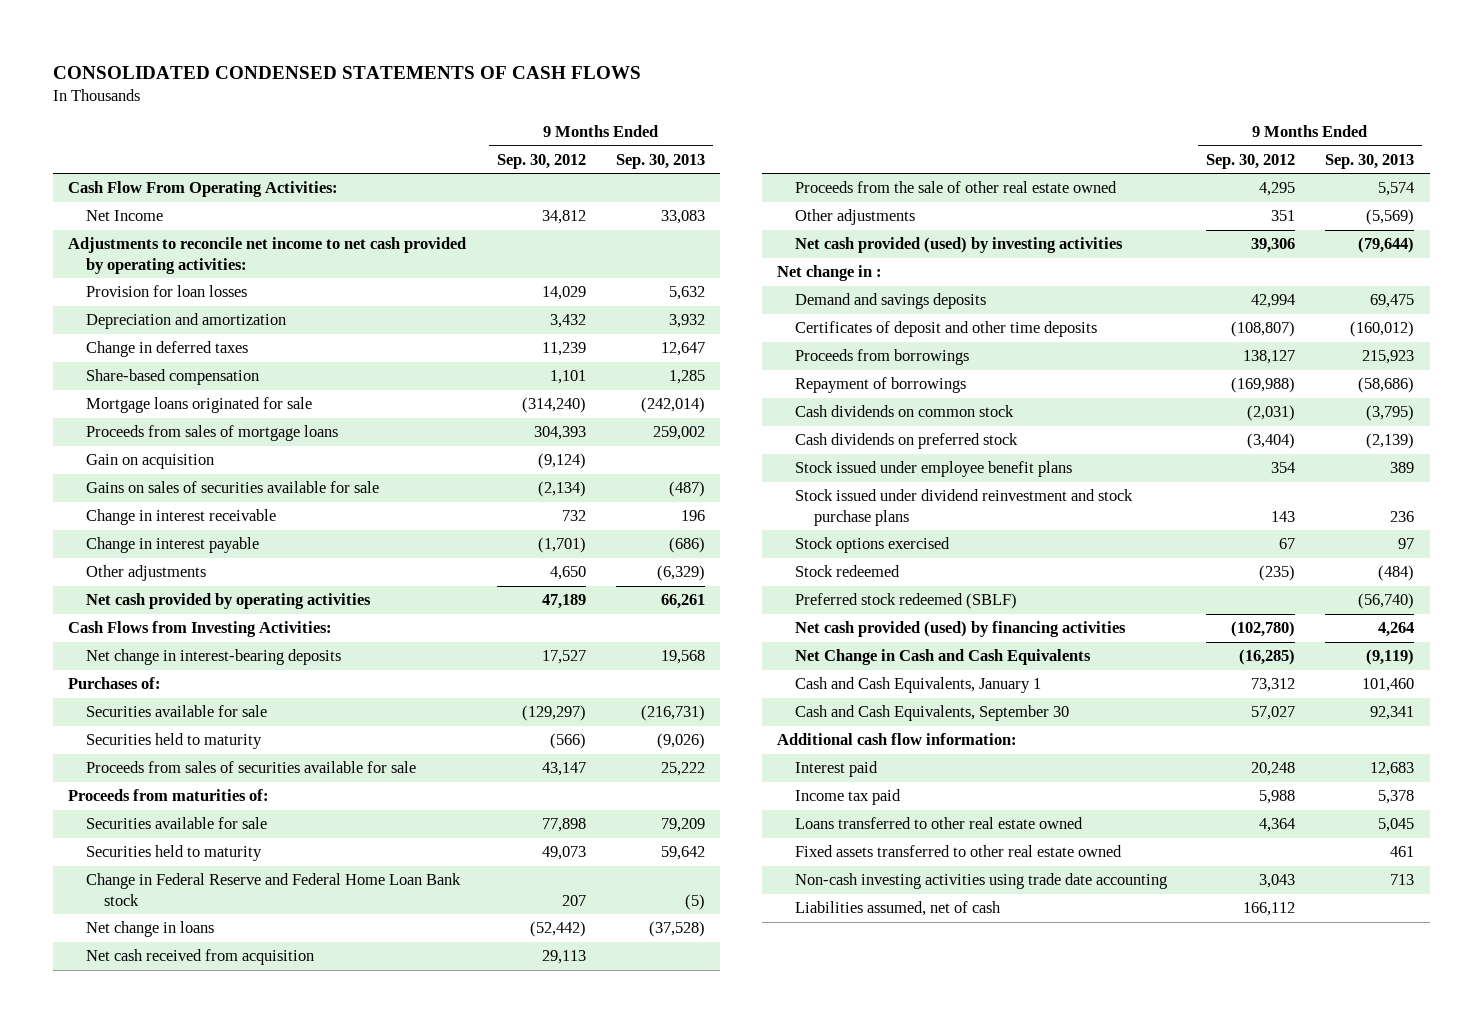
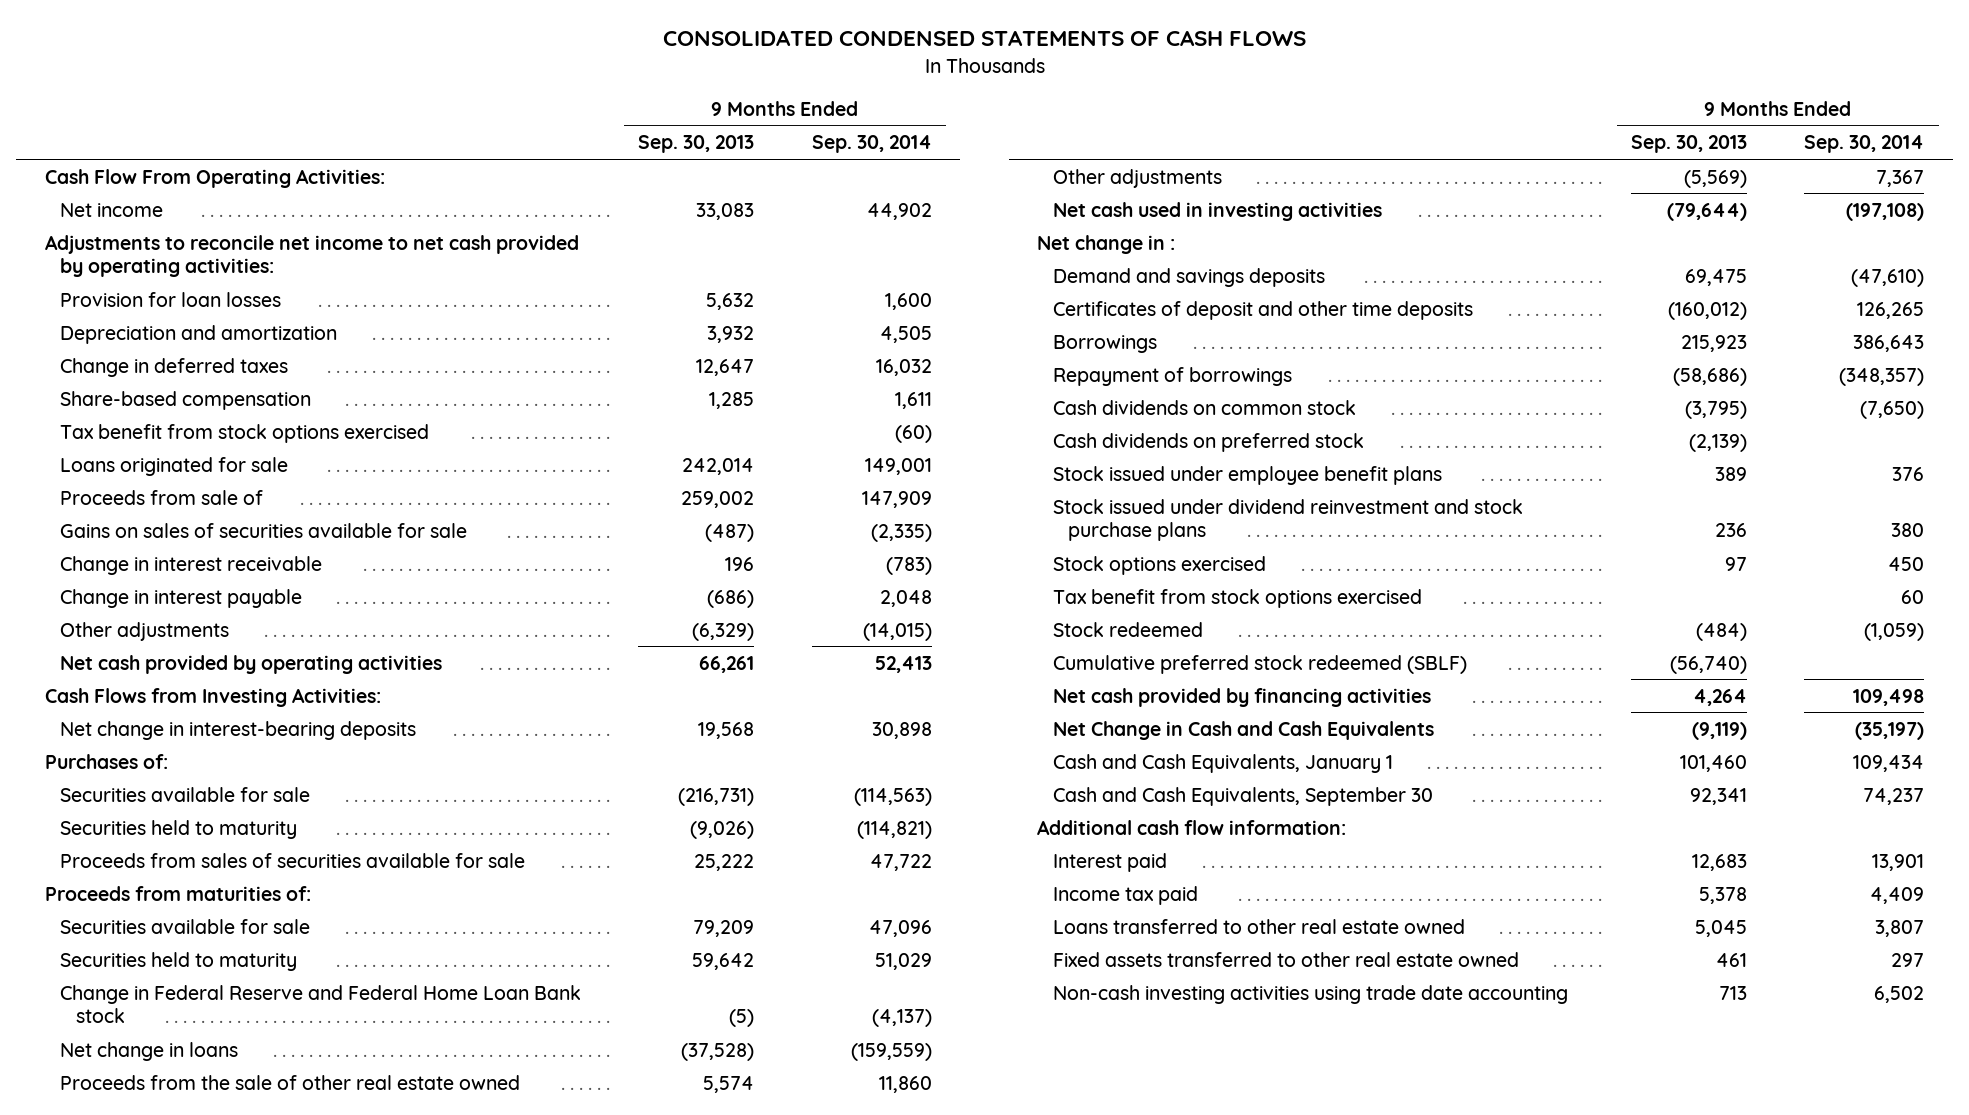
[496,153,586,169] Sep. 30, 2012 -> none
none -> [811,135,932,154] Sep. 30, 2014
[86,210,164,222] Net Income -> [60,202,164,217] Net income
[86,454,215,470] Gain on acquisition -> none
none -> [60,423,430,443] Tax benefit from stock options exercised
[86,397,313,414] Mortgage loans originated for sale -> [60,456,289,476] Loans originated for sale
[641,397,706,414] (242,014) -> [682,457,755,475] 242,014
[86,425,339,442] Proceeds from sales of mortgage loans -> [60,489,264,505] Proceeds from sale of
[86,949,315,966] Net cash received from acquisition -> none
[795,237,1124,254] Net cash provided (used) by investing activities -> [1052,201,1382,221] Net cash used in investing activities
[795,349,970,366] Proceeds from borrowings -> [1052,334,1157,353] Borrowings
none -> [1052,588,1422,608] Tax benefit from stock options exercised
[795,593,1018,610] Preferred stock redeemed (SBLF) -> [1052,654,1467,674] Cumulative preferred stock redeemed (SBLF)
[795,621,1127,638] Net cash provided (used) by financing activities -> [1052,687,1431,707] Net cash provided by financing activities
[795,901,1002,917] Liabilities assumed, net of cash -> none

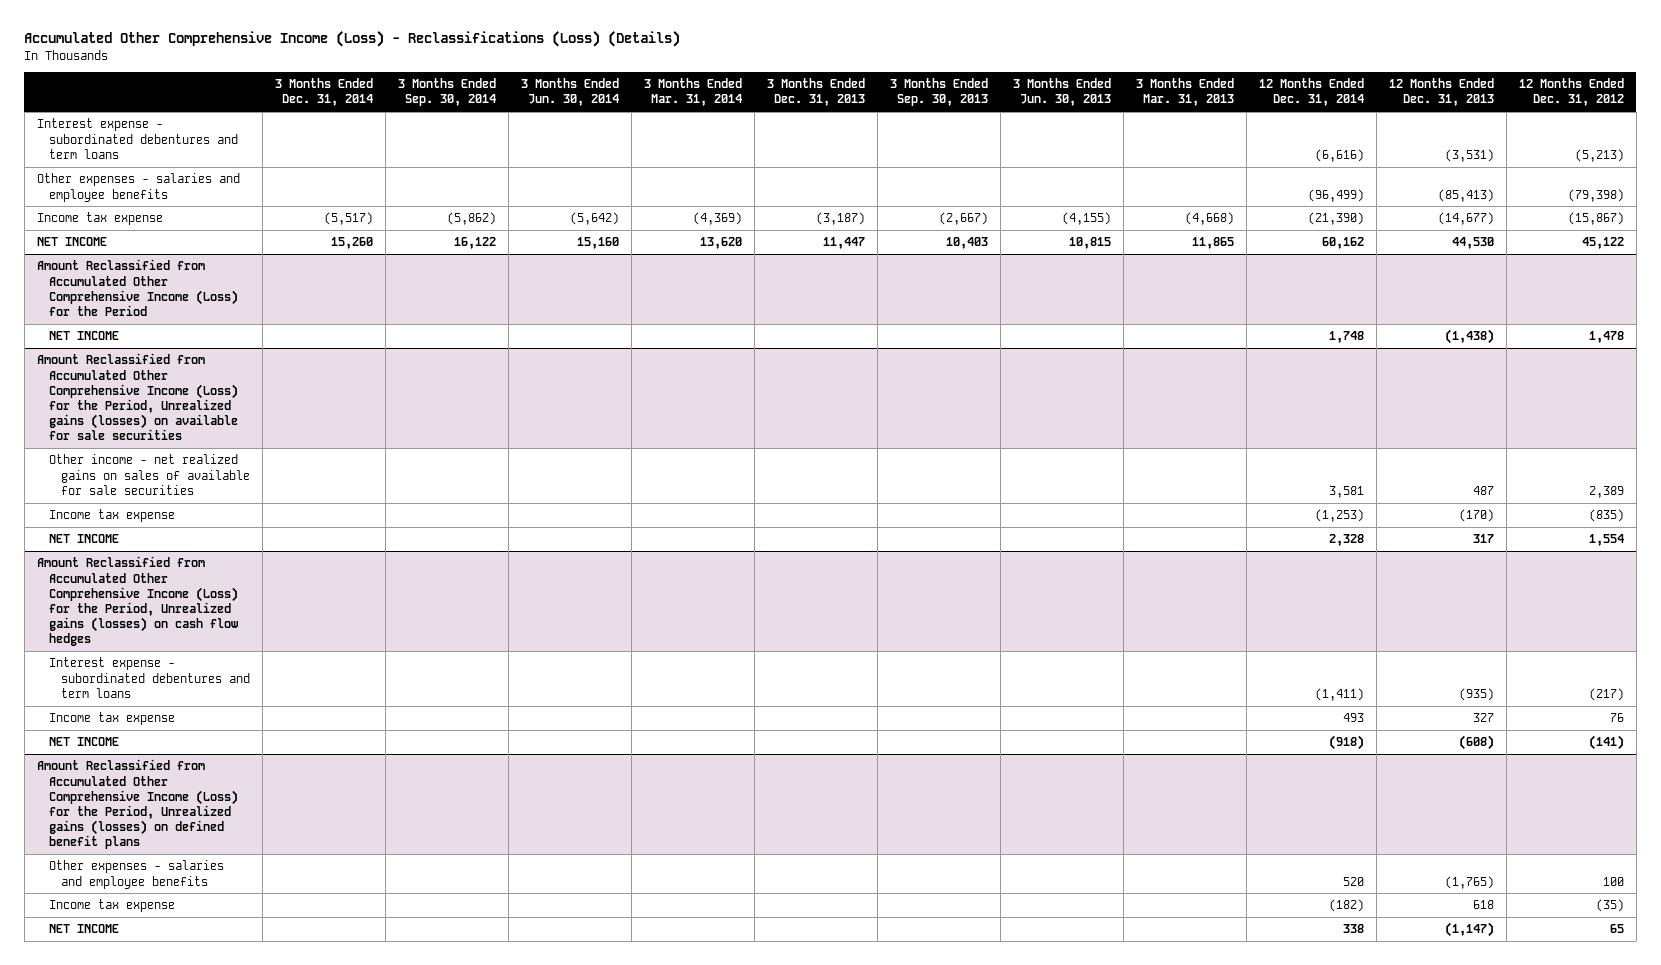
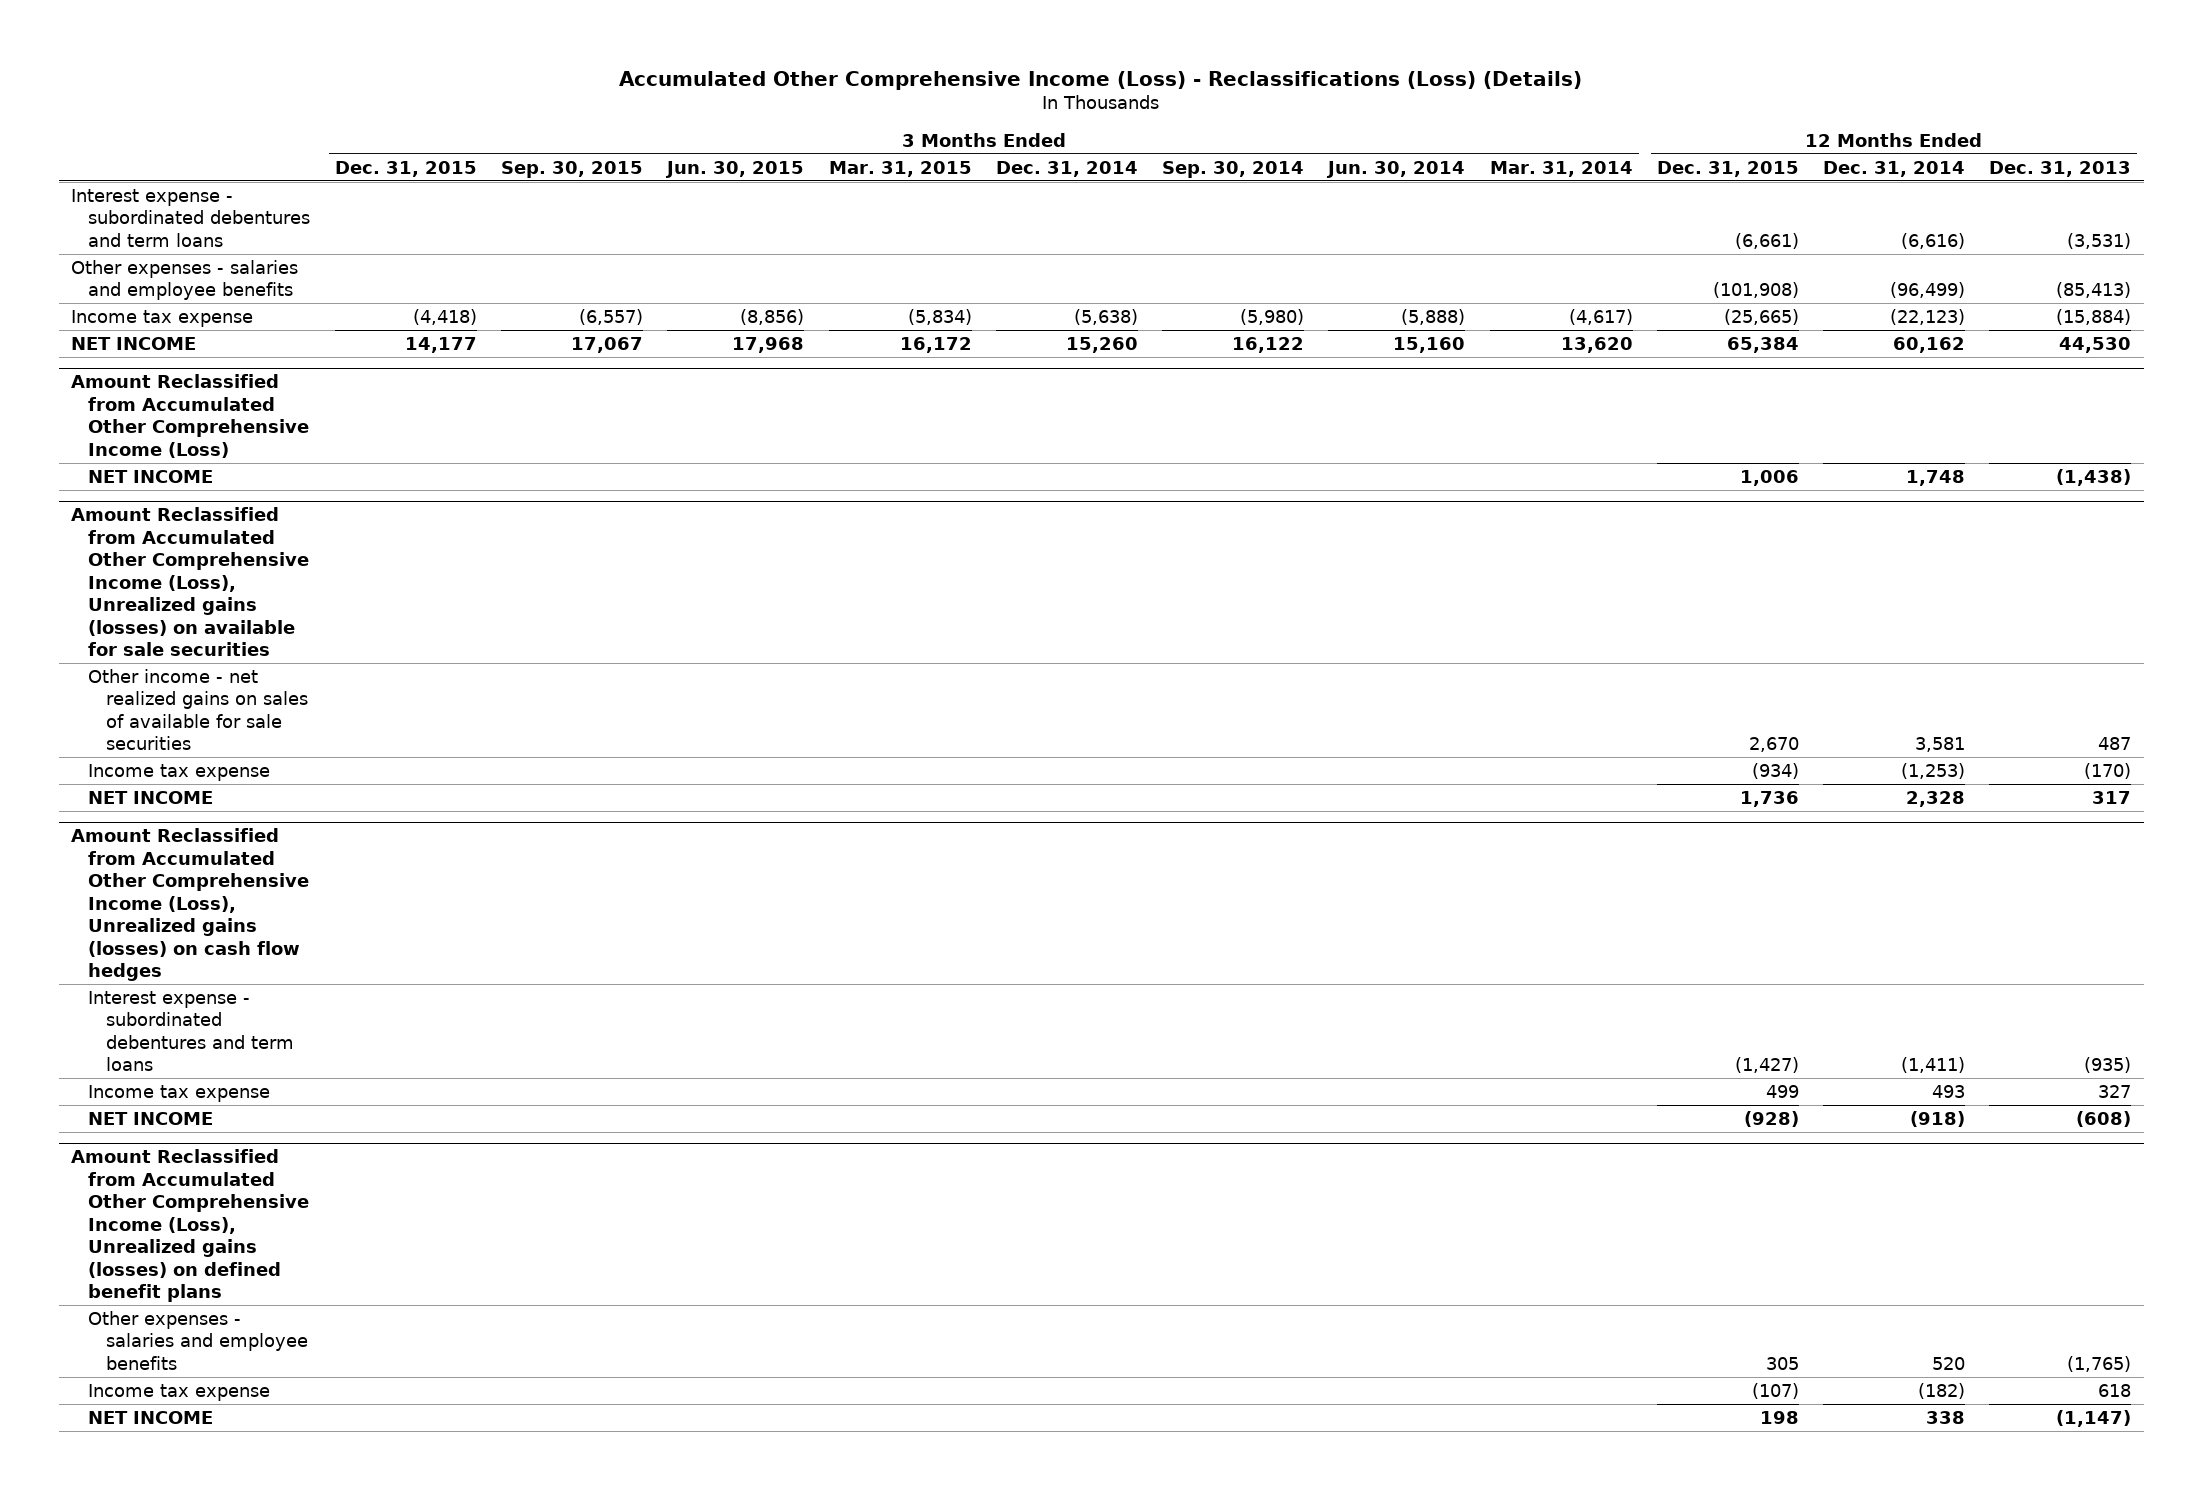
[766,78,865,107] 3 Months Ended Dec. 31, 2013 -> none
[889,78,988,107] 3 Months Ended Sep. 30, 2013 -> none
[1012,78,1111,107] 3 Months Ended Jun. 30, 2013 -> none
[1135,78,1234,107] 3 Months Ended Mar. 31, 2013 -> none
[1518,78,1624,107] 12 Months Ended Dec. 31, 2012 -> none
none -> [334,160,477,177] Dec. 31, 2015
none -> [501,160,644,178] Sep. 30, 2015
none -> [665,160,805,178] Jun. 30, 2015
none -> [828,160,972,177] Mar. 31, 2015
none -> [1656,160,1799,177] Dec. 31, 2015
[323,212,373,226] (5,517) -> [1073,308,1138,325] (5,638)
[446,212,496,226] (5,862) -> [1240,308,1305,325] (5,980)
[569,212,619,226] (5,642) -> [1401,308,1466,325] (5,888)
[692,212,742,226] (4,369) -> [1568,308,1633,325] (4,617)
[1307,212,1364,226] (21,390) -> [1890,308,1966,325] (22,123)
[1437,212,1494,226] (14,677) -> [2056,308,2132,325] (15,884)
[36,259,238,316] Amount Reclassified from Accumulated Other Comprehensive Income (Loss) for the Period -> [70,374,310,458] Amount Reclassified from Accumulated Other Comprehensive Income (Loss)
[36,353,238,441] Amount Reclassified from Accumulated Other Comprehensive Income (Loss) for the Period, Unrealized gains (losses) on available for sale securities -> [70,507,310,657] Amount Reclassified from Accumulated Other Comprehensive Income (Loss), Unrealized gains (losses) on available for sale securities
[36,556,238,647] Amount Reclassified from Accumulated Other Comprehensive Income (Loss) for the Period, Unrealized gains (losses) on cash flow hedges -> [70,828,310,982] Amount Reclassified from Accumulated Other Comprehensive Income (Loss), Unrealized gains (losses) on cash flow hedges
[36,759,238,850] Amount Reclassified from Accumulated Other Comprehensive Income (Loss) for the Period, Unrealized gains (losses) on defined benefit plans -> [70,1149,310,1303] Amount Reclassified from Accumulated Other Comprehensive Income (Loss), Unrealized gains (losses) on defined benefit plans

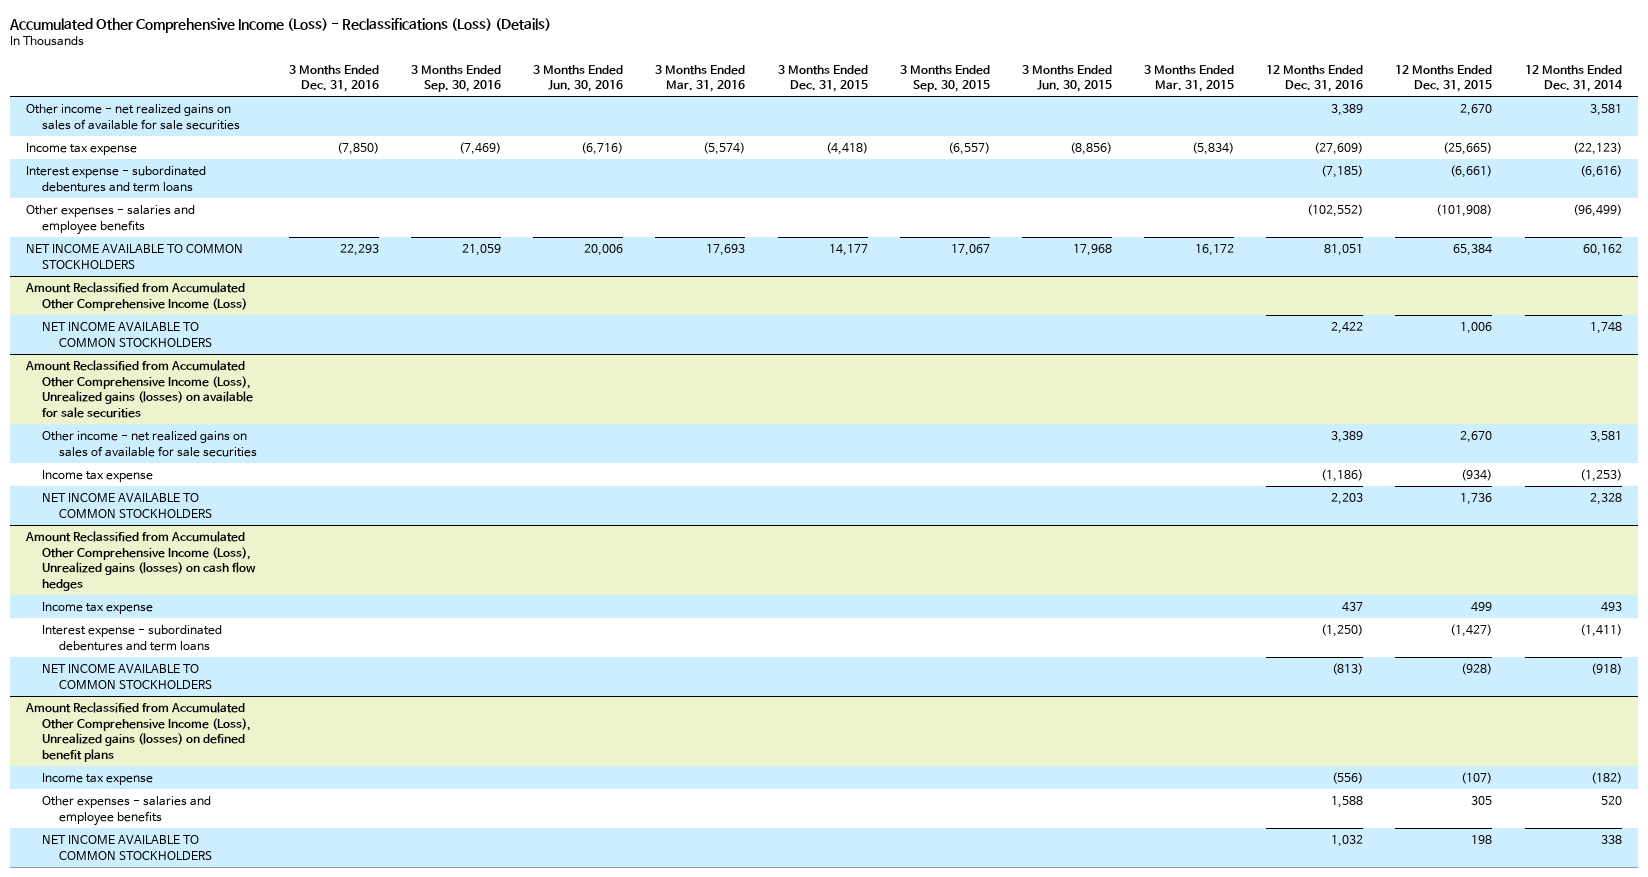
[995,160,1138,177] Dec. 31, 2014 -> none
[1162,160,1305,178] Sep. 30, 2014 -> none
[1326,160,1466,178] Jun. 30, 2014 -> none
[1489,160,1633,177] Mar. 31, 2014 -> none
[1989,160,2132,177] Dec. 31, 2013 -> none
none -> [288,64,379,93] 3 Months Ended Dec. 31, 2016
none -> [411,64,502,93] 3 Months Ended Sep. 30, 2016
none -> [533,64,624,93] 3 Months Ended Jun. 30, 2016
none -> [655,64,746,93] 3 Months Ended Mar. 31, 2016
none -> [1266,64,1364,93] 12 Months Ended Dec. 31, 2016
none -> [25,103,241,130] Other income - net realized gains on sales of available for sale securities
[70,309,253,327] Income tax expense -> [25,142,137,155] Income tax expense
[70,336,196,350] NET INCOME -> [25,243,243,269] NET INCOME AVAILABLE TO COMMON STOCKHOLDERS
[88,469,214,483] NET INCOME -> [42,321,212,347] NET INCOME AVAILABLE TO COMMON STOCKHOLDERS
[88,790,214,804] NET INCOME -> [42,492,212,518] NET INCOME AVAILABLE TO COMMON STOCKHOLDERS
[88,990,295,1072] Interest expense - subordinated debentures and term loans -> [42,624,223,651] Interest expense - subordinated debentures and term loans
[88,1111,214,1125] NET INCOME -> [42,663,212,689] NET INCOME AVAILABLE TO COMMON STOCKHOLDERS
[88,1310,309,1370] Other expenses - salaries and employee benefits -> [42,795,212,826] Other expenses - salaries and employee benefits
[88,1410,214,1424] NET INCOME -> [42,834,212,860] NET INCOME AVAILABLE TO COMMON STOCKHOLDERS

